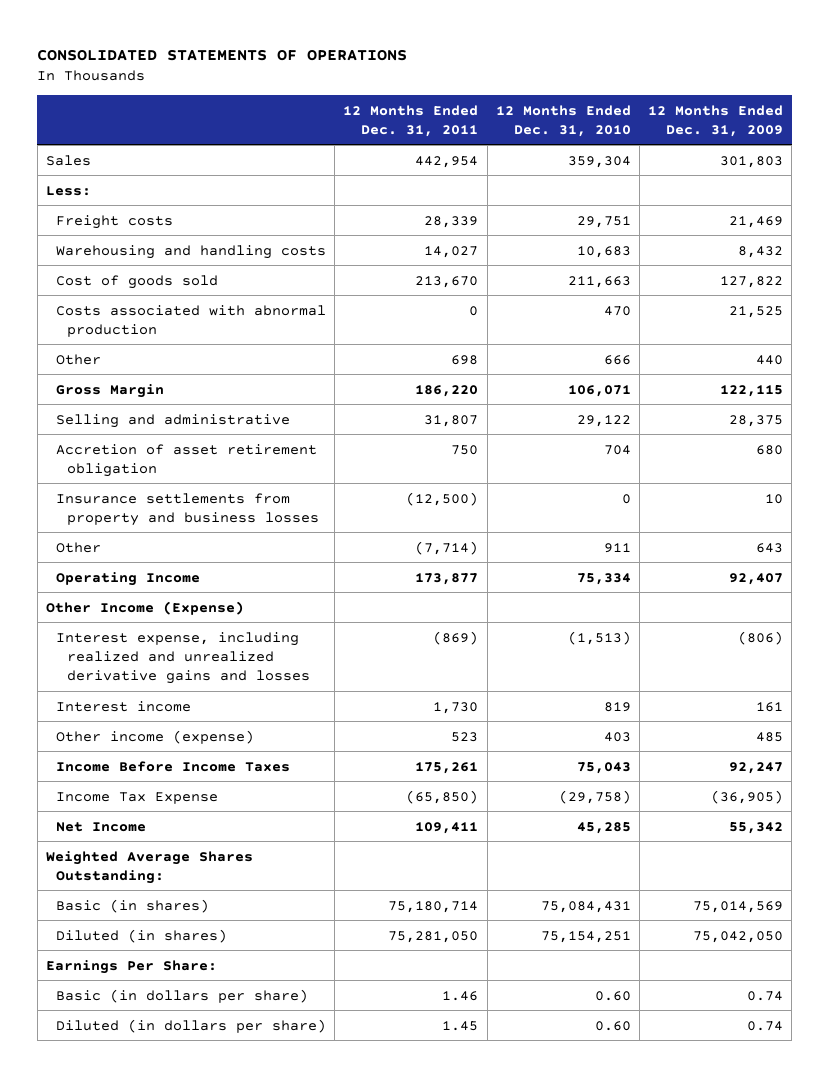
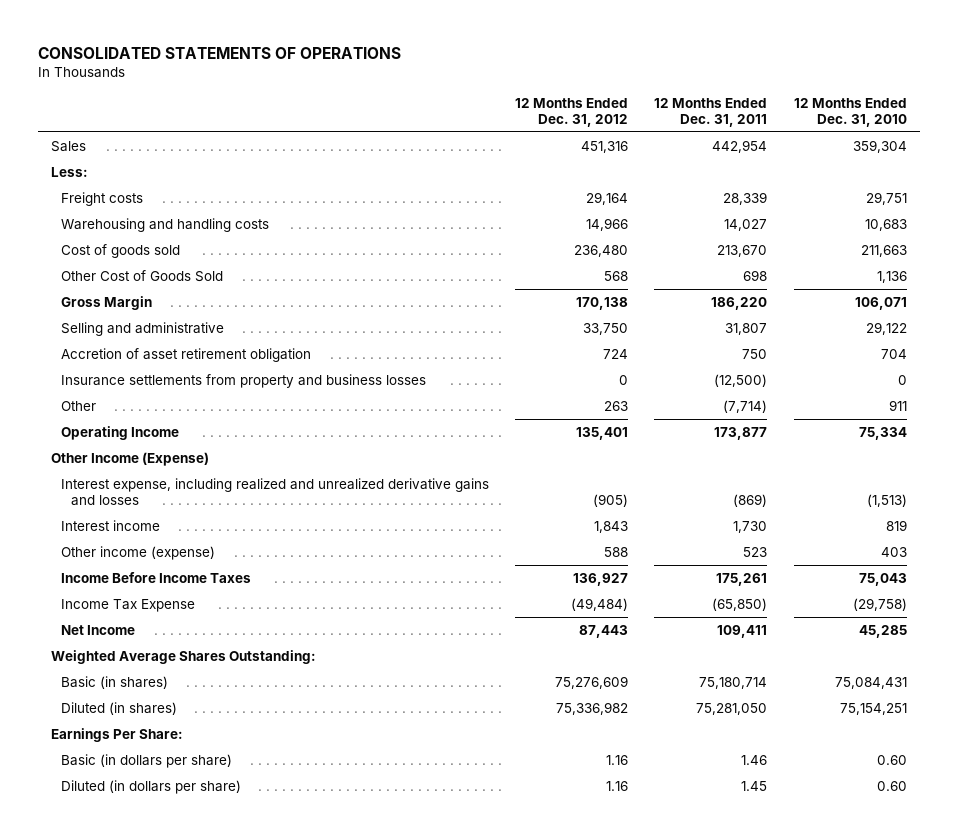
[648,104,784,137] 12 Months Ended Dec. 31, 2009 -> none
none -> [515,97,629,127] 12 Months Ended Dec. 31, 2012
[56,304,327,337] Costs associated with abnormal production -> none
[56,353,102,365] Other -> none
none -> [60,269,223,282] Other Cost of Goods Sold

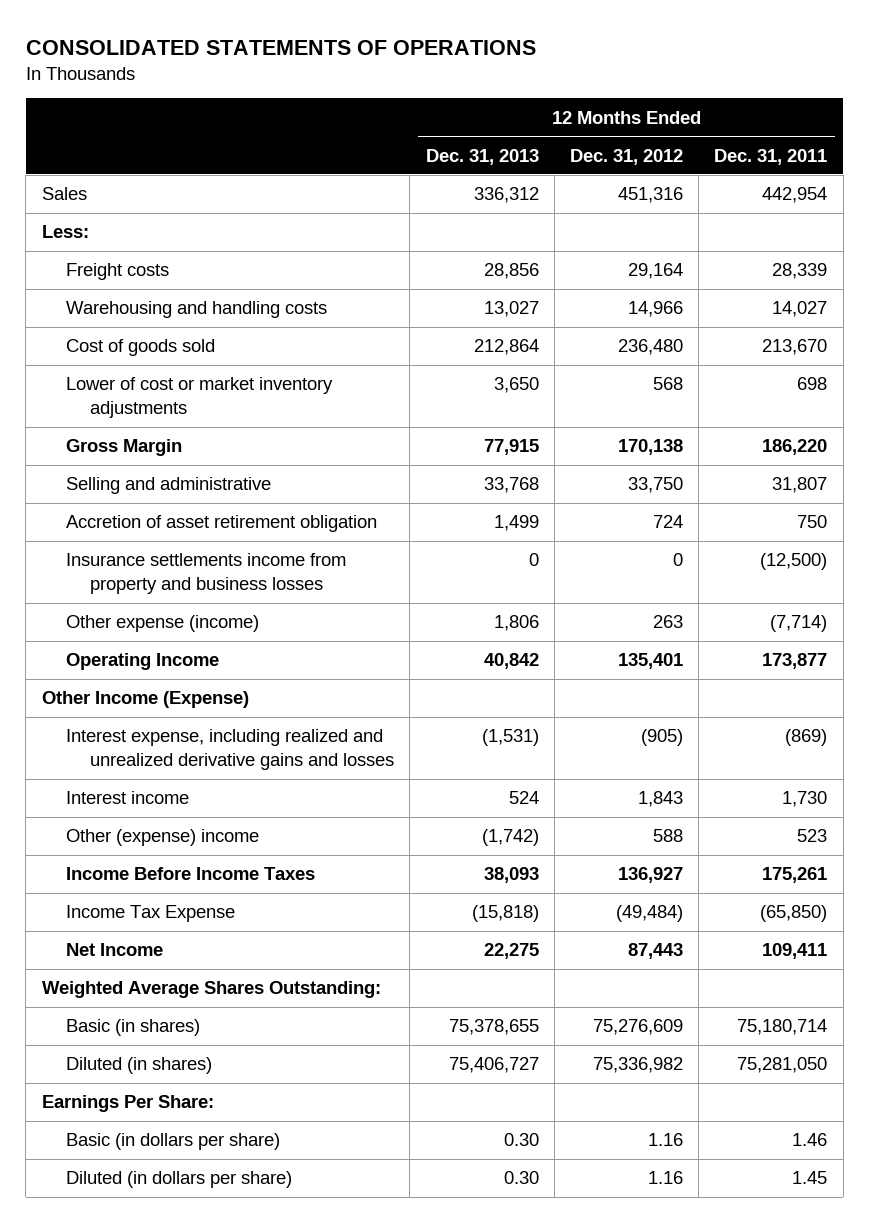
[793,97,907,127] 12 Months Ended Dec. 31, 2010 -> none
none -> [425,148,539,165] Dec. 31, 2013
[60,269,223,282] Other Cost of Goods Sold -> [65,377,333,419] Lower of cost or market inventory adjustments
[60,373,426,388] Insurance settlements from property and business losses -> [65,553,346,595] Insurance settlements income from property and business losses
[60,400,96,411] Other -> [65,615,259,633] Other expense (income)
[60,545,215,560] Other income (expense) -> [65,829,259,847] Other (expense) income

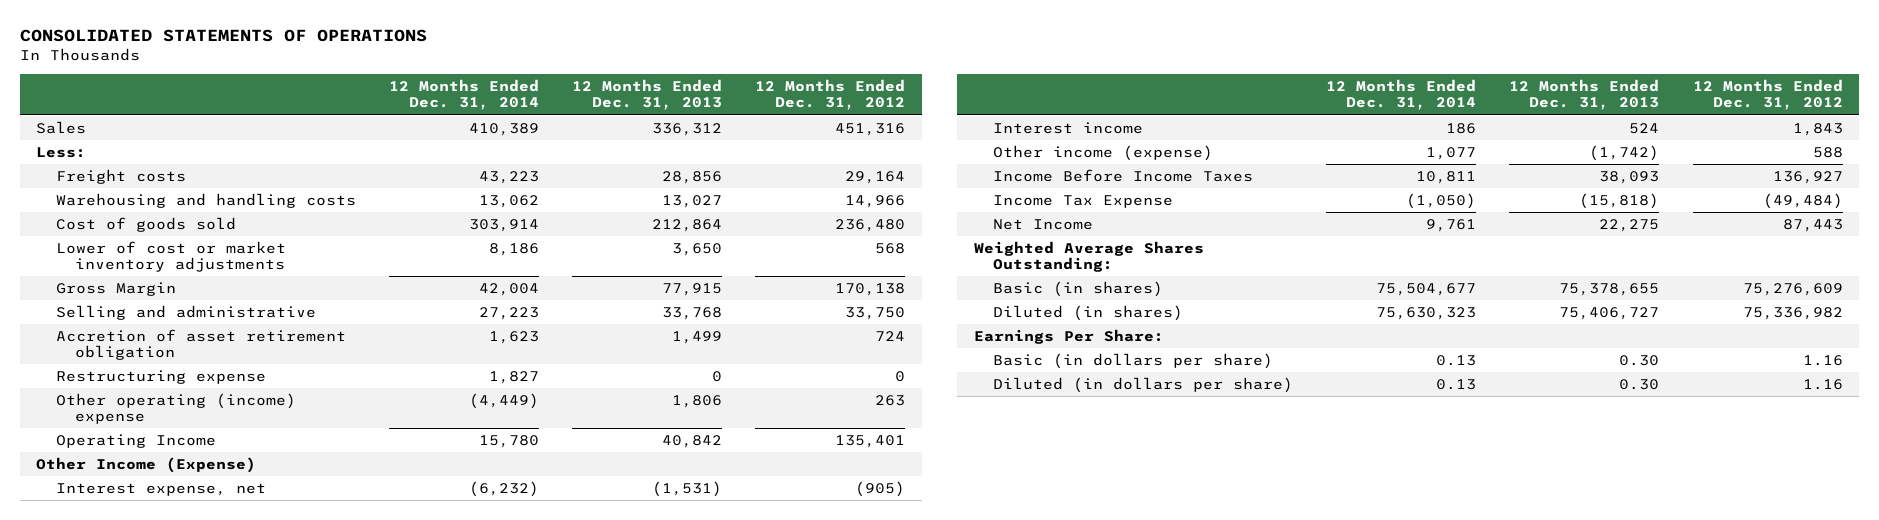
[714,148,828,165] Dec. 31, 2011 -> none
none -> [389,79,540,111] 12 Months Ended Dec. 31, 2014
[65,553,346,595] Insurance settlements income from property and business losses -> none
none -> [55,370,266,385] Restructuring expense
[65,615,259,633] Other expense (income) -> [55,393,296,425] Other operating (income) expense
[65,729,395,771] Interest expense, including realized and unrealized derivative gains and losses -> [55,483,266,497] Interest expense, net
[65,829,259,847] Other (expense) income -> [992,145,1213,162] Other income (expense)

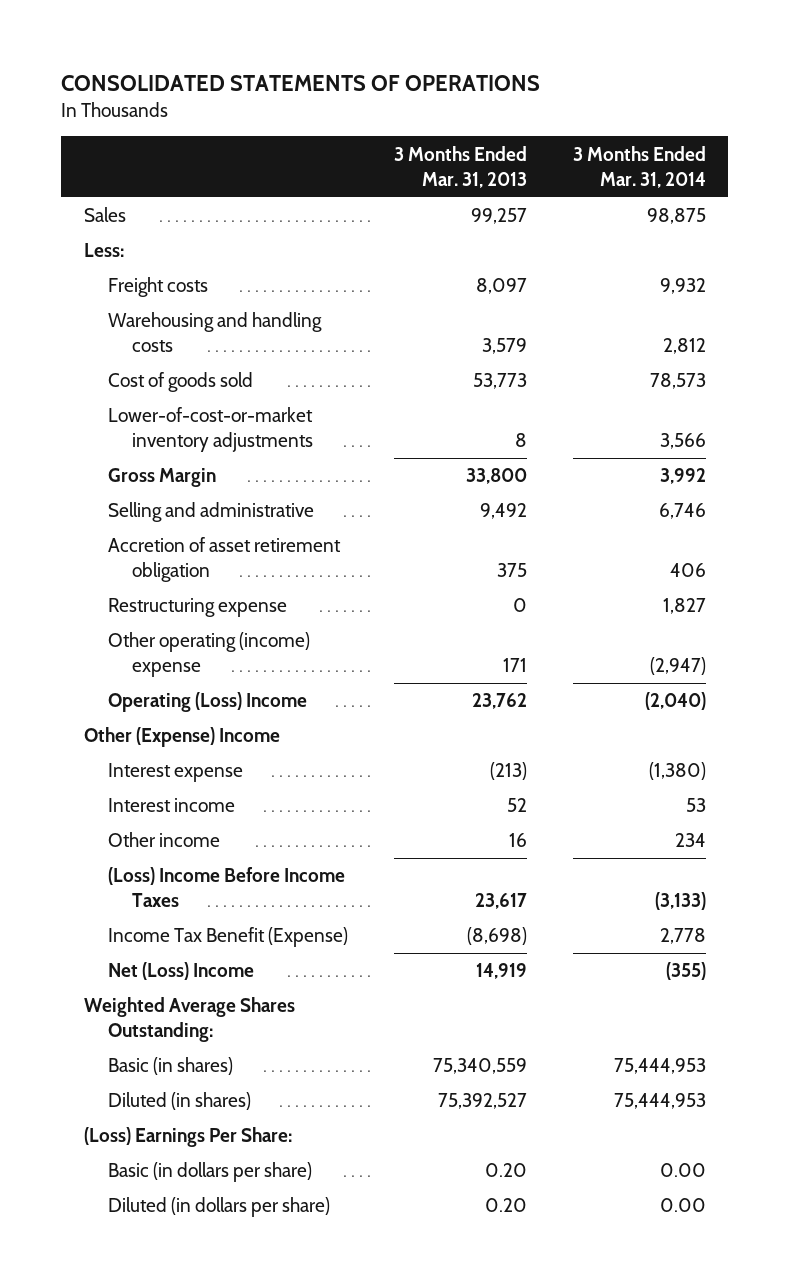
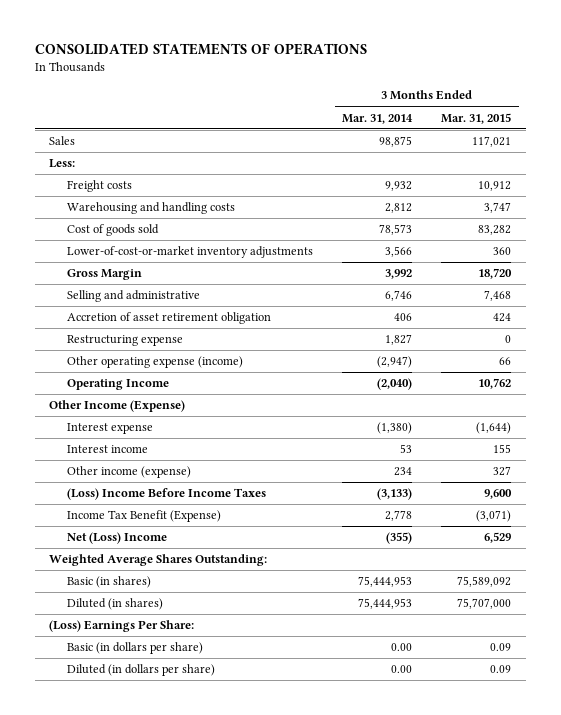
[393,145,527,188] 3 Months Ended Mar. 31, 2013 -> none
none -> [441,112,512,124] Mar. 31, 2015
[108,632,311,678] Other operating (income) expense -> [66,356,243,369] Other operating expense (income)
[108,692,308,713] Operating (Loss) Income -> [66,379,169,391] Operating Income
[84,727,281,748] Other (Expense) Income -> [49,400,186,413] Other Income (Expense)
[108,832,221,848] Other income -> [66,466,191,479] Other income (expense)

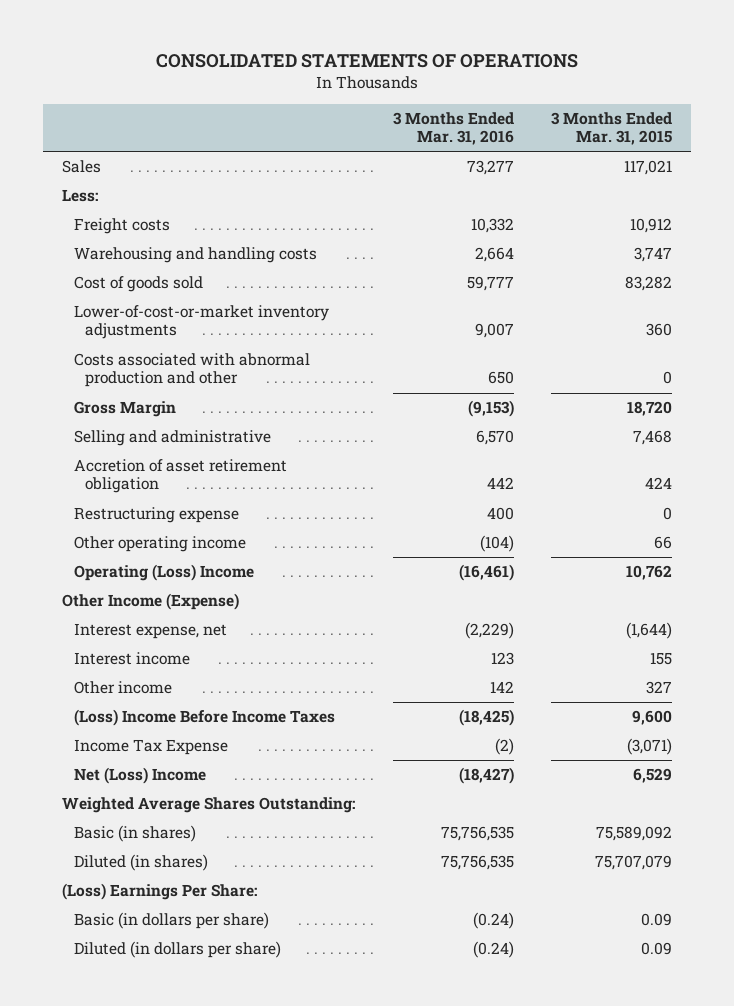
[341,113,413,124] Mar. 31, 2014 -> none
none -> [392,111,514,146] 3 Months Ended Mar. 31, 2016
none -> [73,353,310,388] Costs associated with abnormal production and other
[66,356,243,369] Other operating expense (income) -> [73,536,246,553] Other operating income
[66,379,169,391] Operating Income -> [73,564,254,582] Operating (Loss) Income
[66,423,153,435] Interest expense -> [73,623,227,640] Interest expense, net
[66,466,191,479] Other income (expense) -> [73,681,172,695] Other income
[66,510,221,523] Income Tax Benefit (Expense) -> [73,739,228,756] Income Tax Expense
[457,598,512,610] 75,707,000 -> [595,855,673,871] 75,707,079

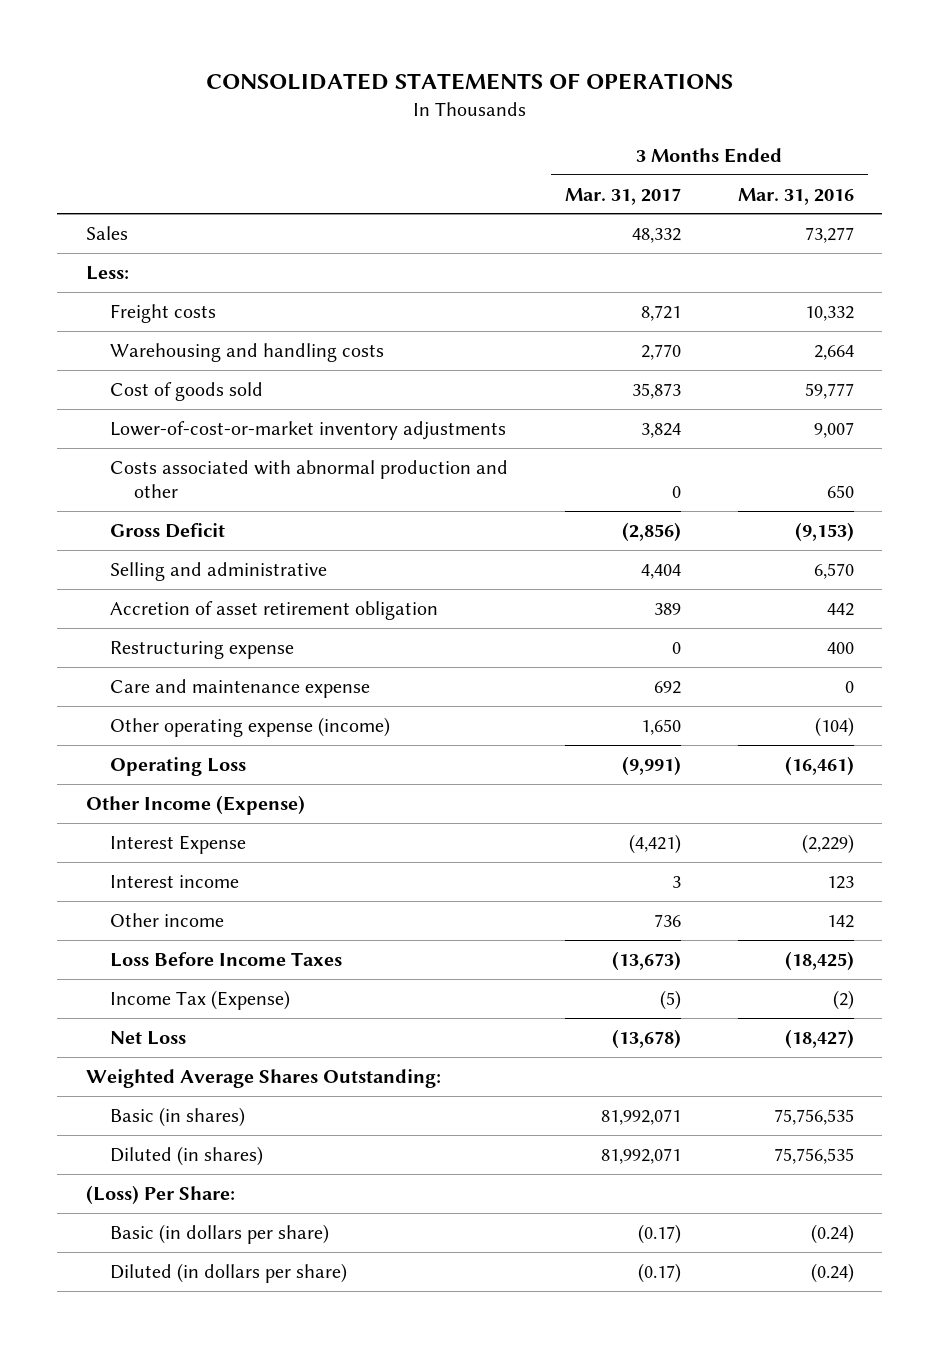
[551,111,673,146] 3 Months Ended Mar. 31, 2015 -> none
none -> [564,187,681,205] Mar. 31, 2017
[73,401,176,418] Gross Margin -> [110,522,226,538] Gross Deficit
none -> [110,678,371,698] Care and maintenance expense
[73,536,246,553] Other operating income -> [110,716,391,737] Other operating expense (income)
[73,564,254,582] Operating (Loss) Income -> [110,756,247,776] Operating Loss
[73,623,227,640] Interest expense, net -> [110,834,247,854] Interest Expense
[73,709,335,727] (Loss) Income Before Income Taxes -> [110,951,343,967] Loss Before Income Taxes
[73,739,228,756] Income Tax Expense -> [110,989,291,1010] Income Tax (Expense)
[73,767,206,785] Net (Loss) Income -> [110,1030,187,1045] Net Loss
[62,883,258,901] (Loss) Earnings Per Share: -> [85,1184,235,1205] (Loss) Per Share:

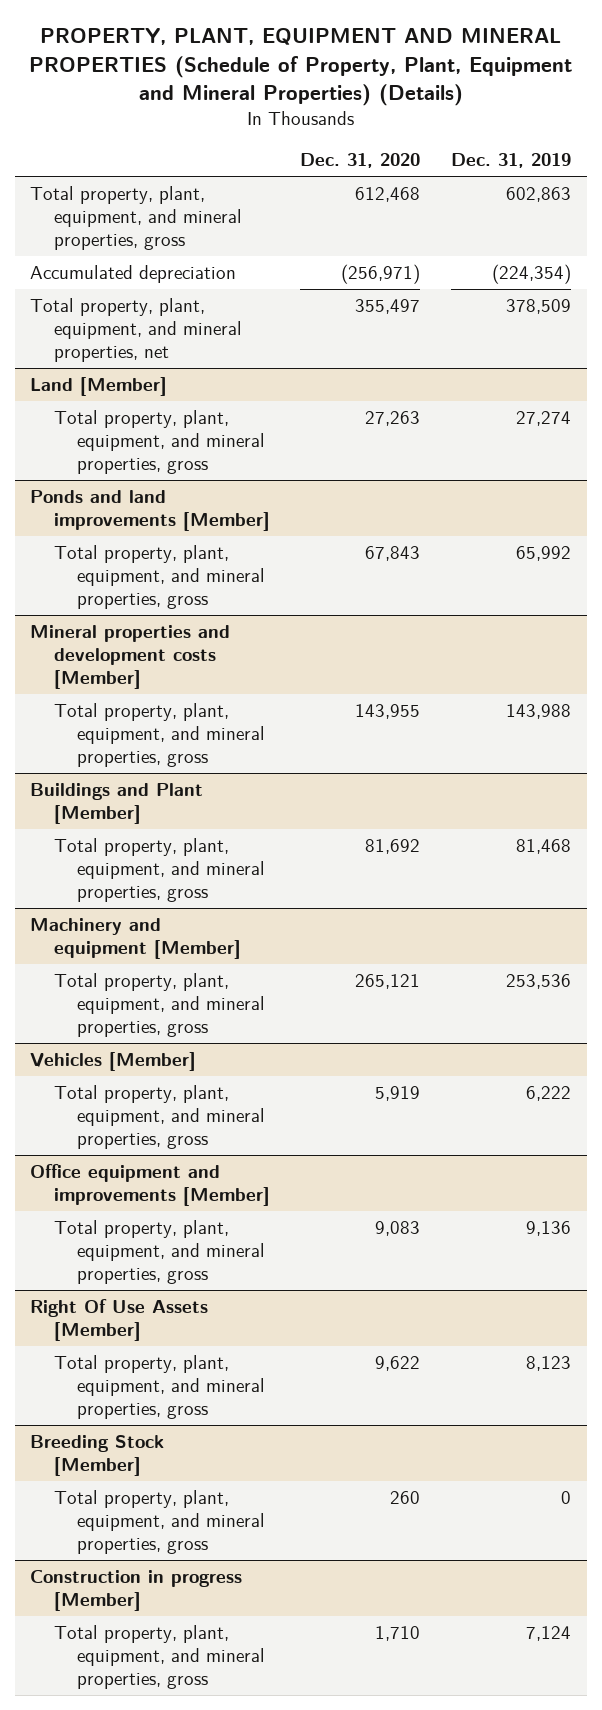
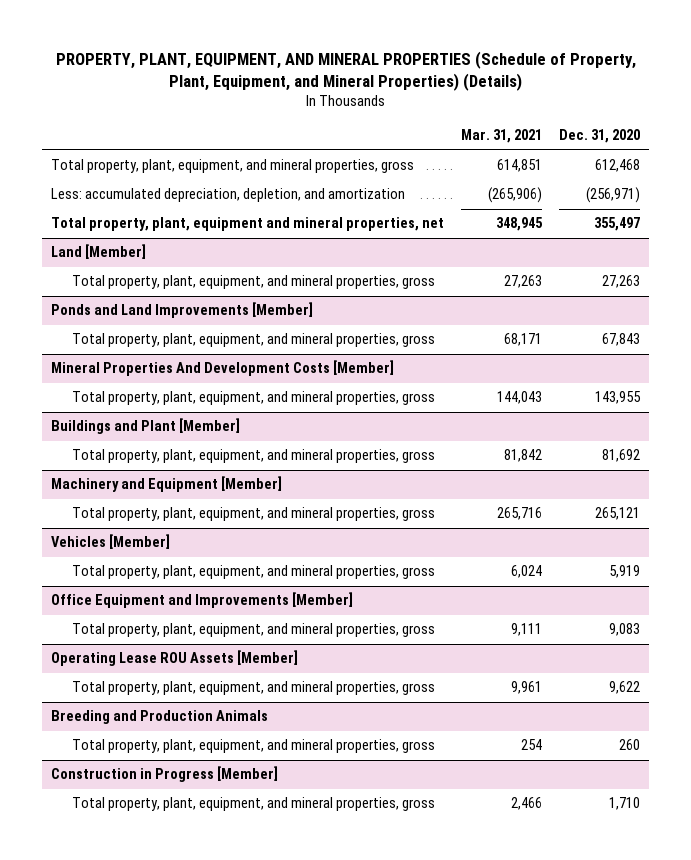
[28,28,572,107] PROPERTY, PLANT, EQUIPMENT AND MINERAL PROPERTIES (Schedule of Property, Plant, Equipment and Mineral Properties) (Details) -> [55,50,636,92] PROPERTY, PLANT, EQUIPMENT, AND MINERAL PROPERTIES (Schedule of Property, Plant, Equipment, and Mineral Properties) (Details)
[451,153,572,169] Dec. 31, 2019 -> none
none -> [461,129,543,144] Mar. 31, 2021
[30,264,237,283] Accumulated depreciation -> [50,188,405,203] Less: accumulated depreciation, depletion, and amortization
[30,297,242,363] Total property, plant, equipment, and mineral properties, net -> [50,217,444,232] Total property, plant, equipment and mineral properties, net
[30,489,270,531] Ponds and land improvements [Member] -> [50,302,313,319] Ponds and Land Improvements [Member]
[30,624,231,690] Mineral properties and development costs [Member] -> [50,360,394,377] Mineral Properties And Development Costs [Member]
[30,917,241,959] Machinery and equipment [Member] -> [50,476,282,493] Machinery and Equipment [Member]
[30,1163,270,1206] Office equipment and improvements [Member] -> [50,592,353,609] Office Equipment and Improvements [Member]
[30,1298,209,1341] Right Of Use Assets [Member] -> [50,650,298,667] Operating Lease ROU Assets [Member]
[30,1434,165,1476] Breeding Stock [Member] -> [50,710,268,725] Breeding and Production Animals
[30,1569,243,1611] Construction in progress [Member] -> [50,766,278,783] Construction in Progress [Member]

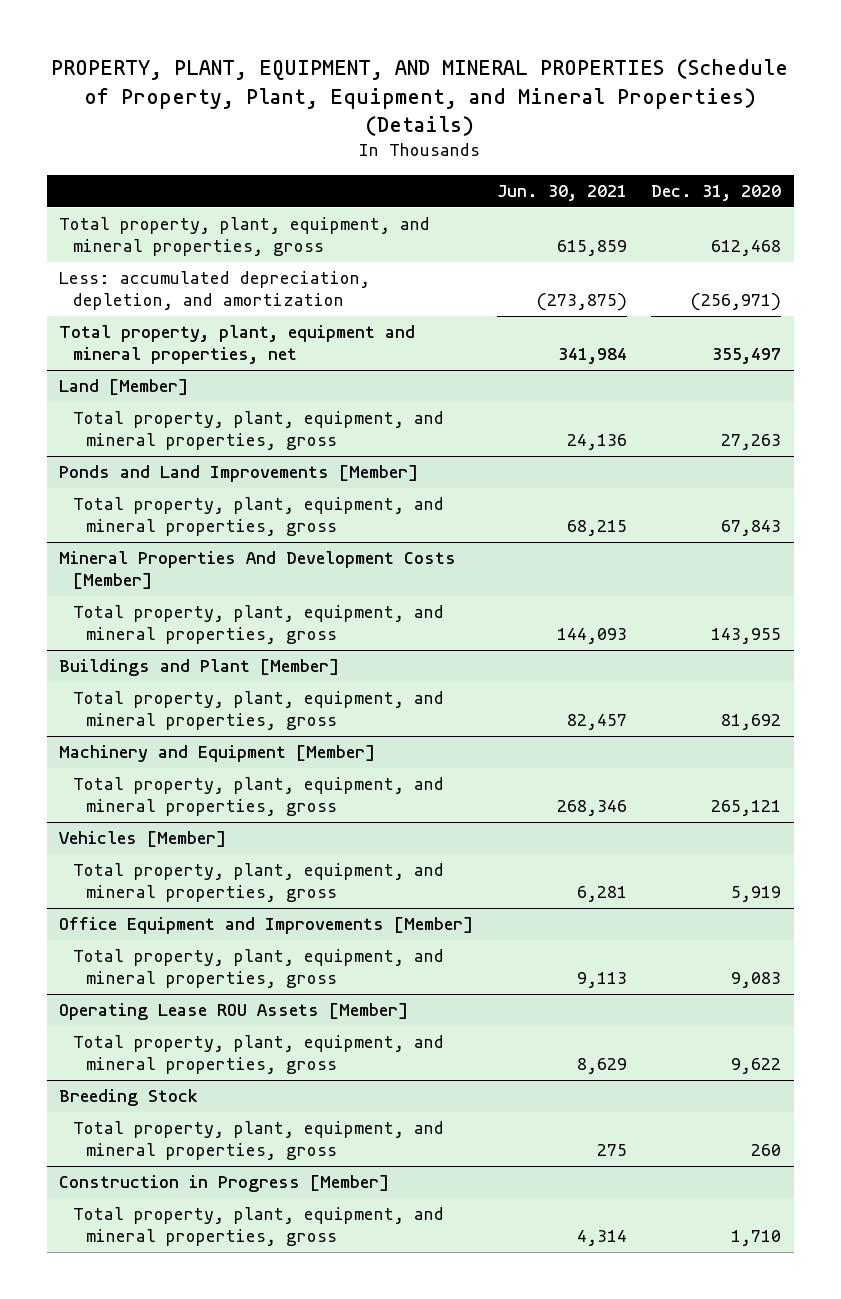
[461,129,543,144] Mar. 31, 2021 -> none
none -> [497,184,628,201] Jun. 30, 2021
[50,710,268,725] Breeding and Production Animals -> [59,1089,199,1107] Breeding Stock

